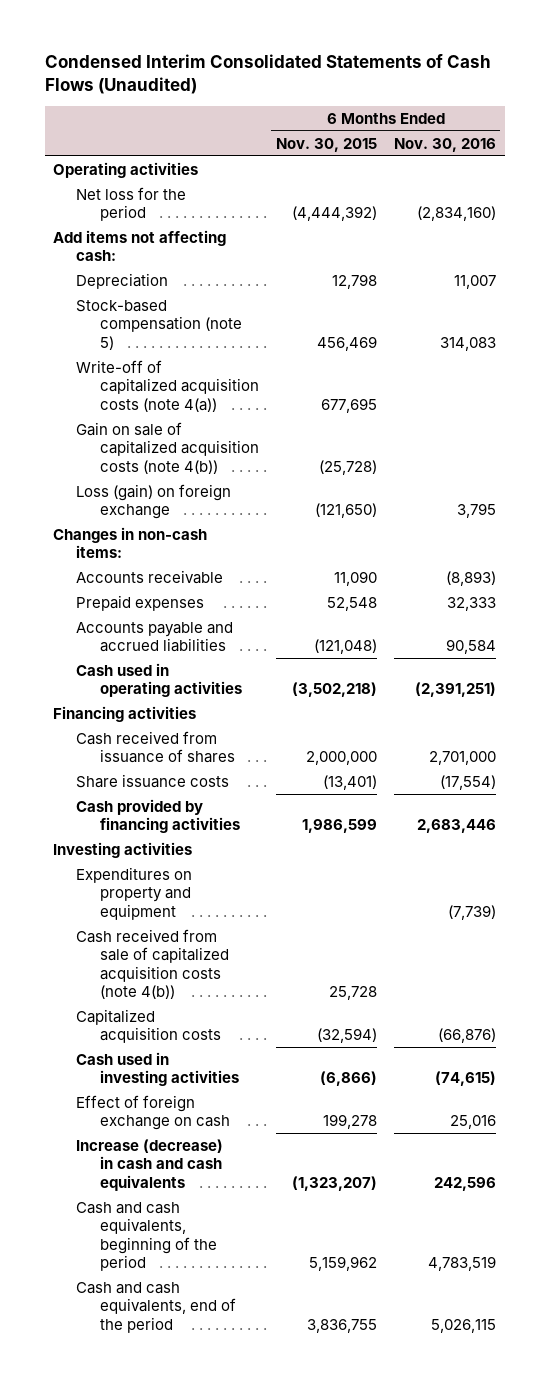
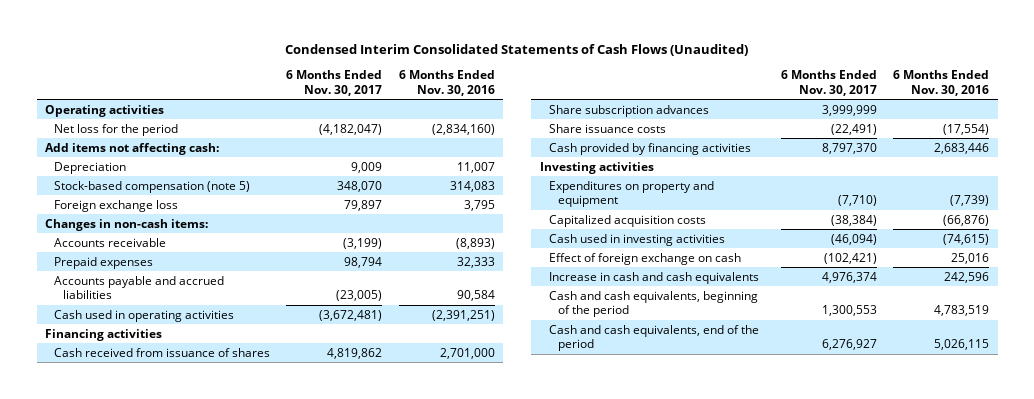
[275,137,377,152] Nov. 30, 2015 -> none
none -> [286,70,383,96] 6 Months Ended Nov. 30, 2017
[76,359,259,412] Write-off of capitalized acquisition costs (note 4(a)) -> none
[76,421,259,474] Gain on sale of capitalized acquisition costs (note 4(b)) -> none
[76,483,232,520] Loss (gain) on foreign exchange -> [53,199,178,212] Foreign exchange loss
none -> [548,104,709,117] Share subscription advances
[76,928,229,1000] Cash received from sale of capitalized acquisition costs (note 4(b)) -> none
[76,1138,224,1191] Increase (decrease) in cash and cash equivalents -> [548,271,759,284] Increase in cash and cash equivalents

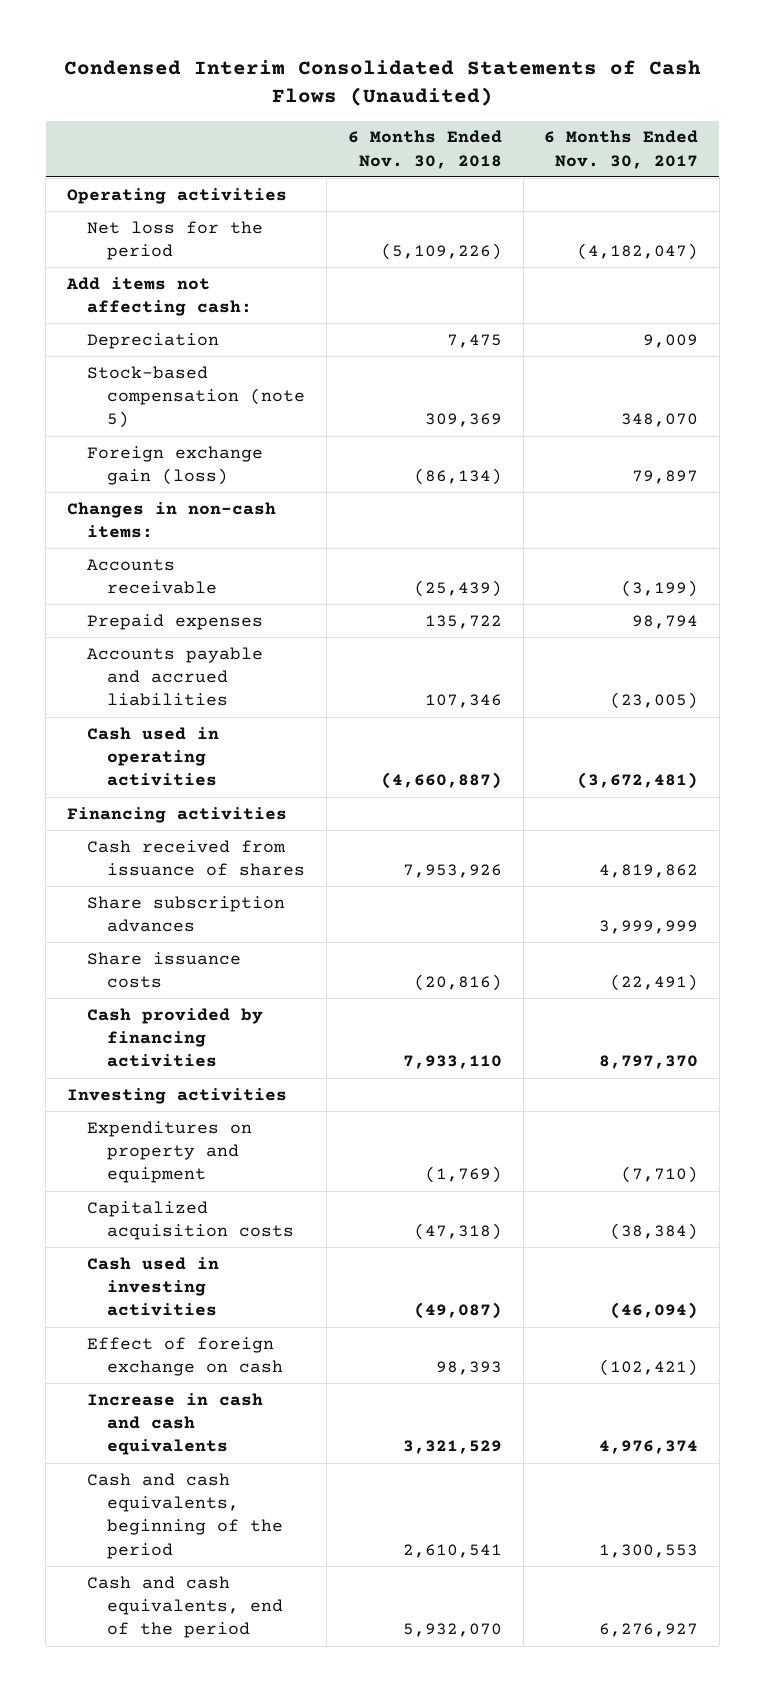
[398,70,495,96] 6 Months Ended Nov. 30, 2016 -> none
none -> [347,130,502,169] 6 Months Ended Nov. 30, 2018
[53,199,178,212] Foreign exchange loss -> [87,445,264,486] Foreign exchange gain (loss)

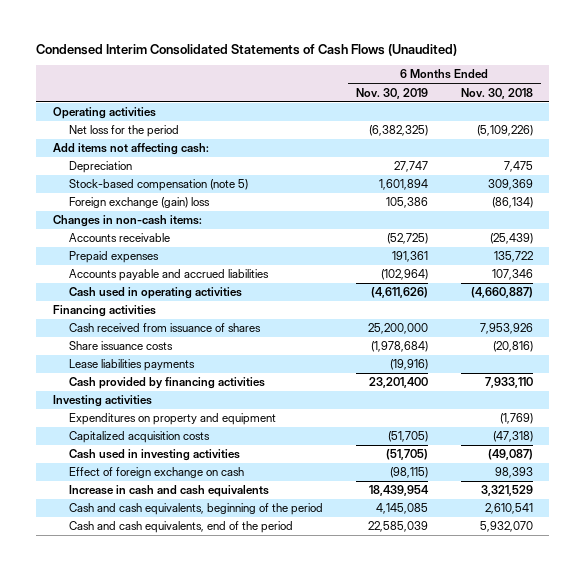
[544,130,699,169] 6 Months Ended Nov. 30, 2017 -> none
none -> [356,87,429,99] Nov. 30, 2019
[87,445,264,486] Foreign exchange gain (loss) -> [69,197,211,209] Foreign exchange (gain) loss
[87,895,286,933] Share subscription advances -> none
none -> [69,359,196,372] Lease liabilities payments

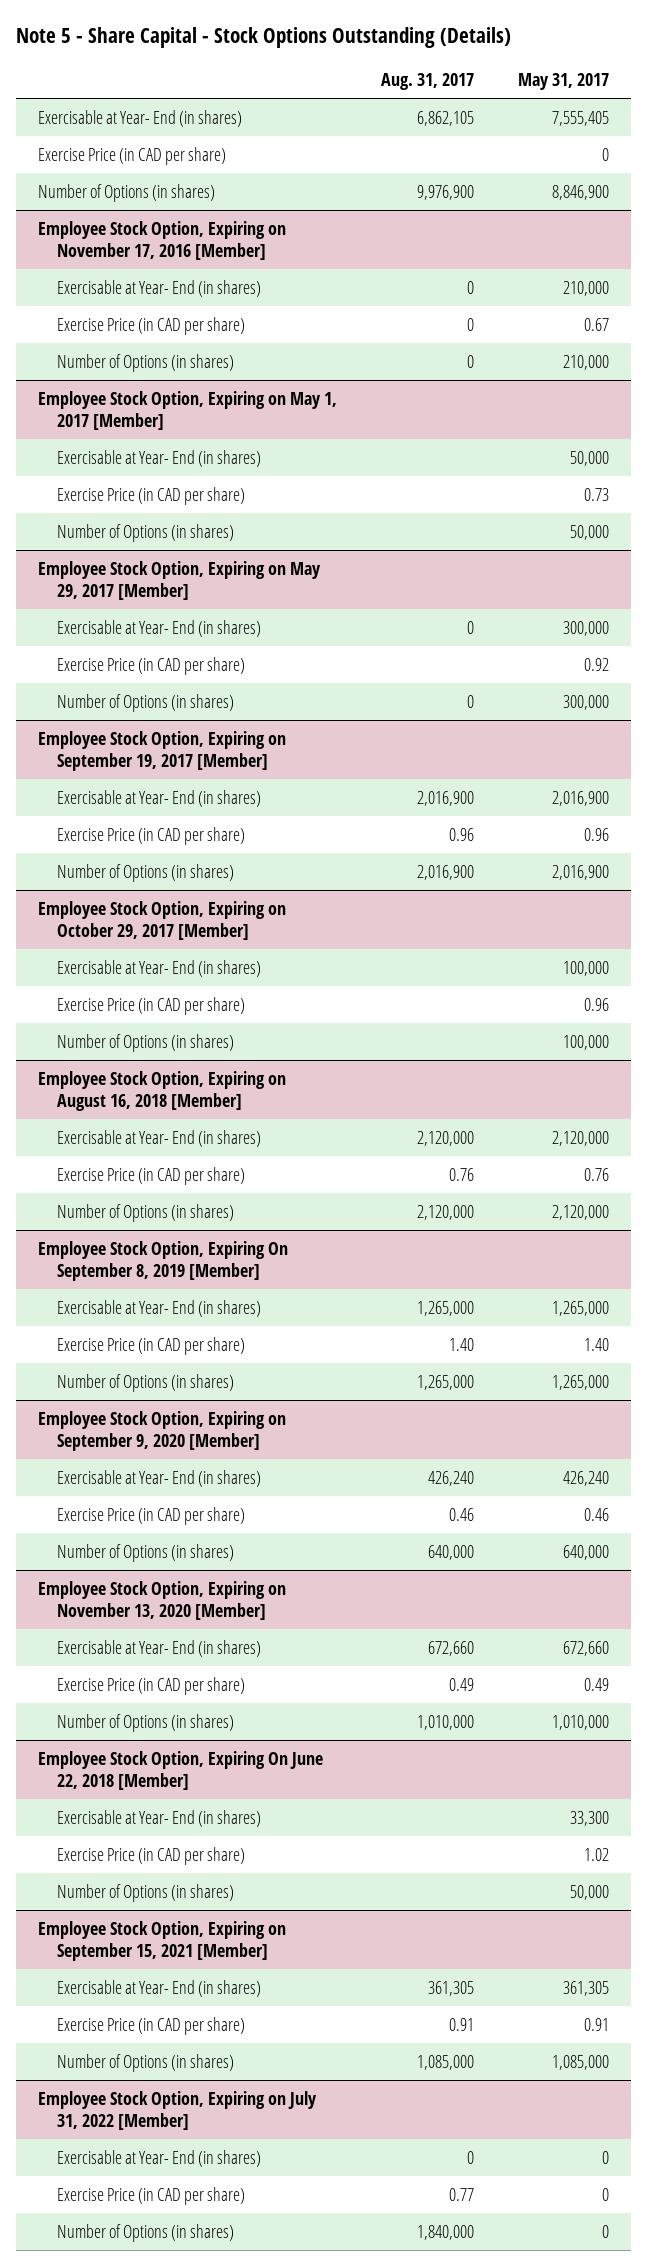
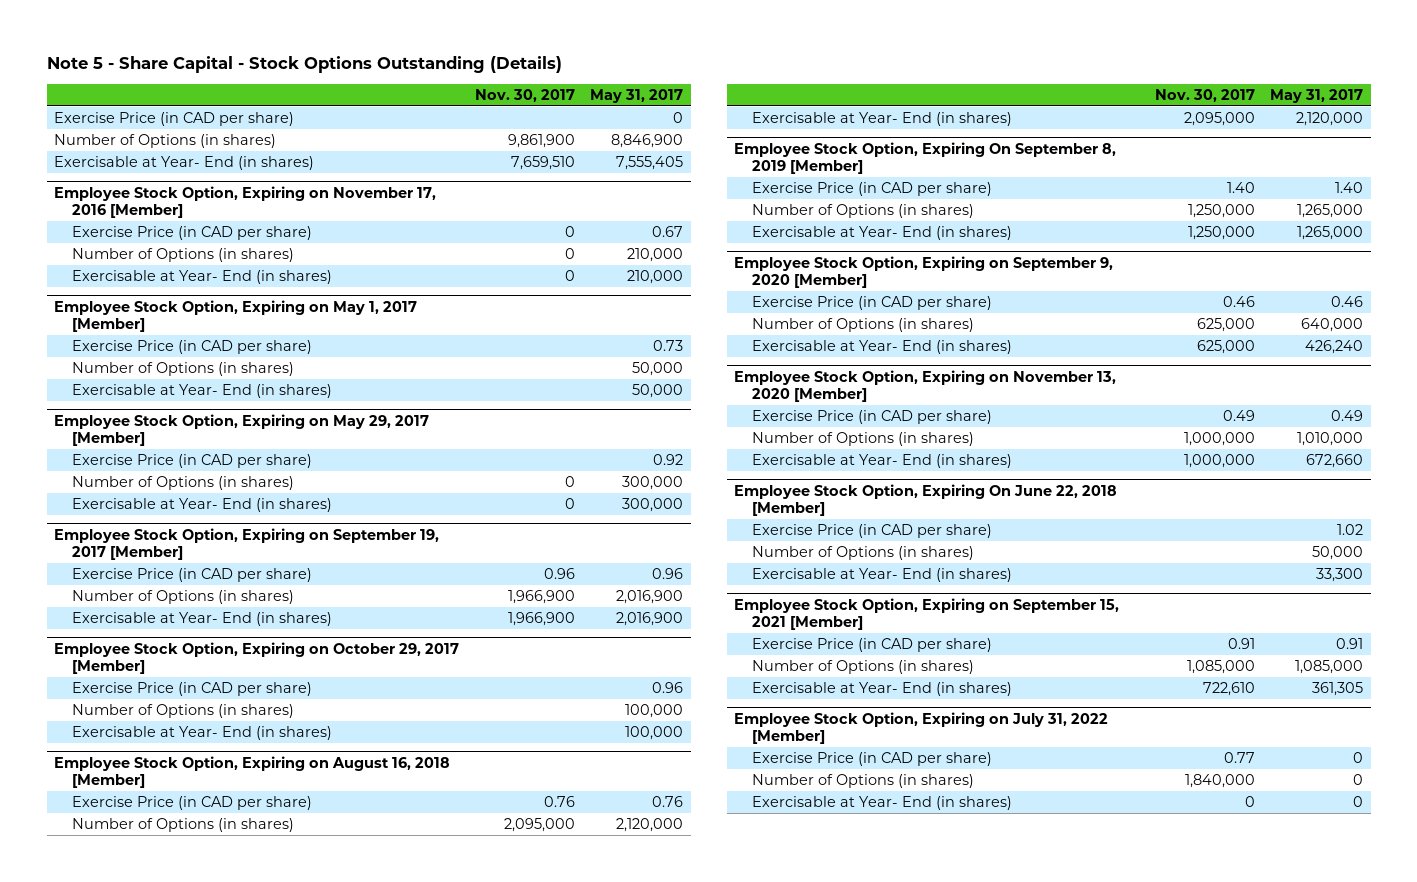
[380,73,474,91] Aug. 31, 2017 -> none
none -> [474,88,575,102] Nov. 30, 2017
[37,109,242,127] Exercisable at Year- End (in shares) -> [54,156,315,171] Exercisable at Year- End (in shares)
[56,279,261,297] Exercisable at Year- End (in shares) -> [71,270,332,285] Exercisable at Year- End (in shares)
[56,449,261,467] Exercisable at Year- End (in shares) -> [71,384,332,399] Exercisable at Year- End (in shares)
[56,619,261,637] Exercisable at Year- End (in shares) -> [71,498,332,513] Exercisable at Year- End (in shares)
[56,789,261,807] Exercisable at Year- End (in shares) -> [71,612,332,627] Exercisable at Year- End (in shares)
[56,959,261,977] Exercisable at Year- End (in shares) -> [71,726,332,741] Exercisable at Year- End (in shares)
[56,1129,261,1147] Exercisable at Year- End (in shares) -> [751,112,1012,127] Exercisable at Year- End (in shares)
[56,1299,261,1317] Exercisable at Year- End (in shares) -> [751,226,1012,241] Exercisable at Year- End (in shares)
[56,1469,261,1487] Exercisable at Year- End (in shares) -> [751,340,1012,355] Exercisable at Year- End (in shares)
[56,1639,261,1657] Exercisable at Year- End (in shares) -> [751,454,1012,469] Exercisable at Year- End (in shares)
[56,1809,261,1827] Exercisable at Year- End (in shares) -> [751,568,1012,583] Exercisable at Year- End (in shares)
[56,1979,261,1997] Exercisable at Year- End (in shares) -> [751,682,1012,697] Exercisable at Year- End (in shares)
[56,2149,261,2167] Exercisable at Year- End (in shares) -> [751,796,1012,811] Exercisable at Year- End (in shares)

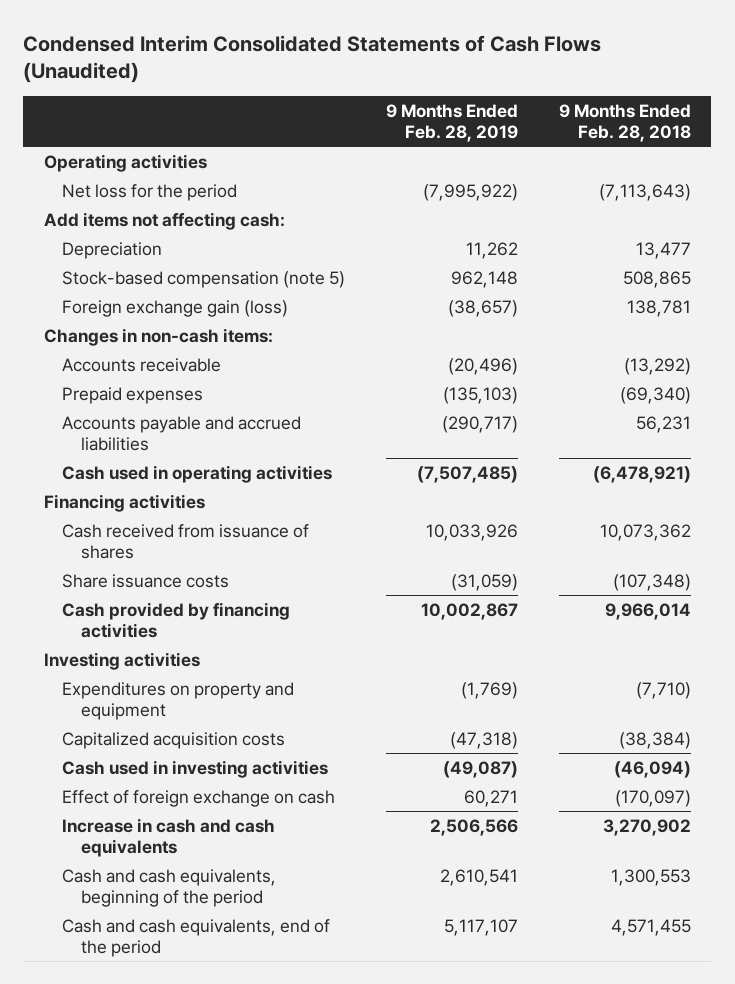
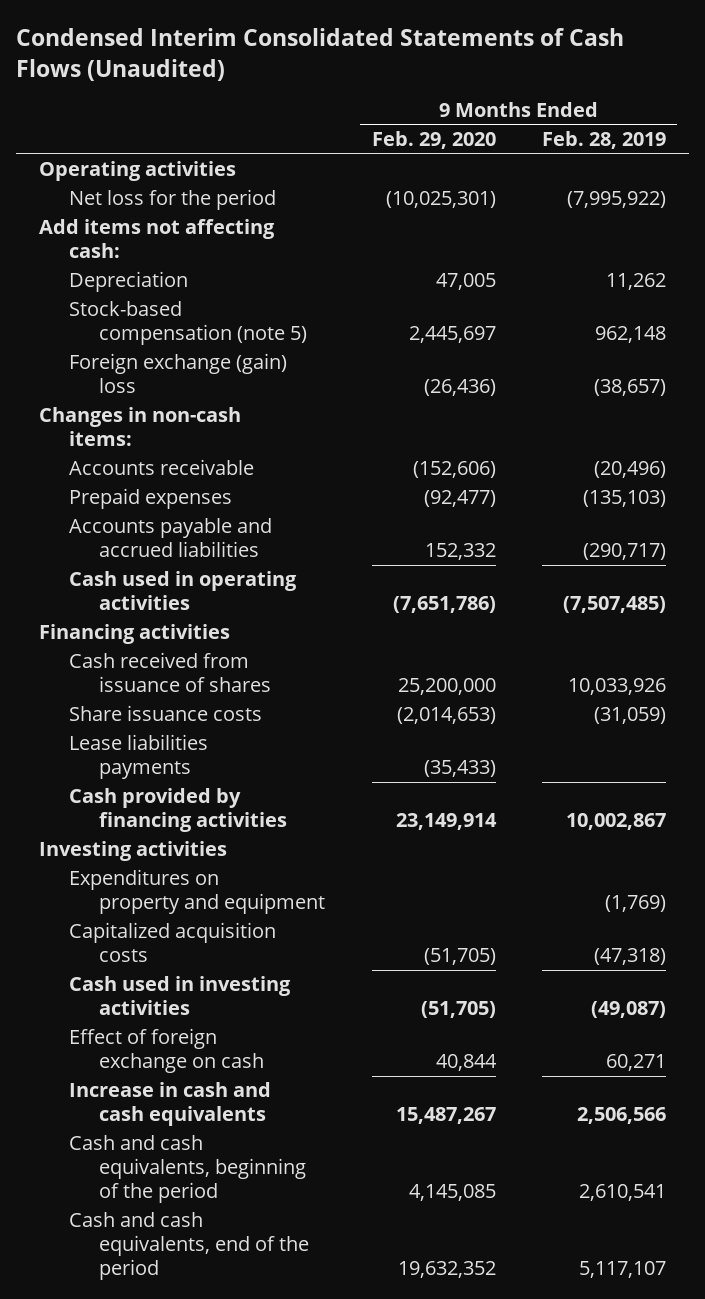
[558,103,691,143] 9 Months Ended Feb. 28, 2018 -> none
none -> [371,131,496,150] Feb. 29, 2020
[62,299,289,317] Foreign exchange gain (loss) -> [69,353,288,394] Foreign exchange (gain) loss
none -> [69,734,209,780] Lease liabilities payments

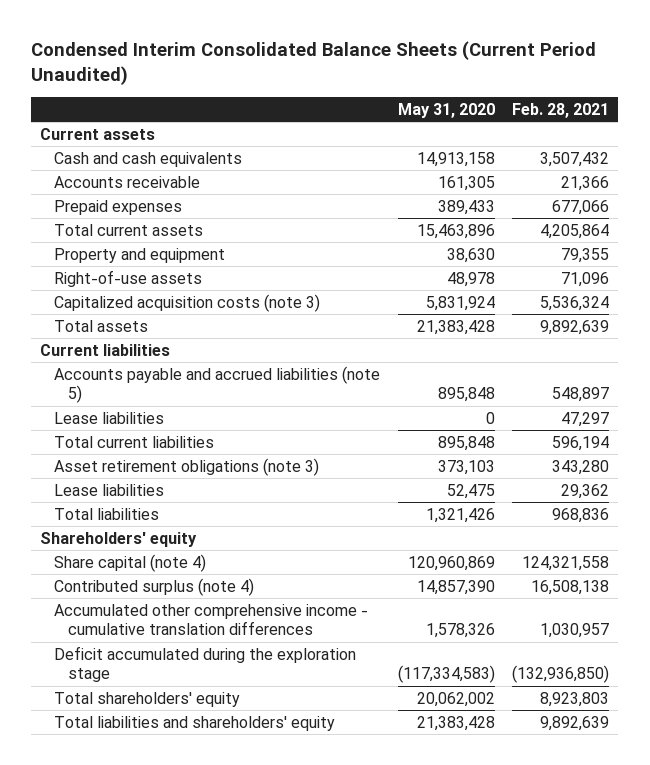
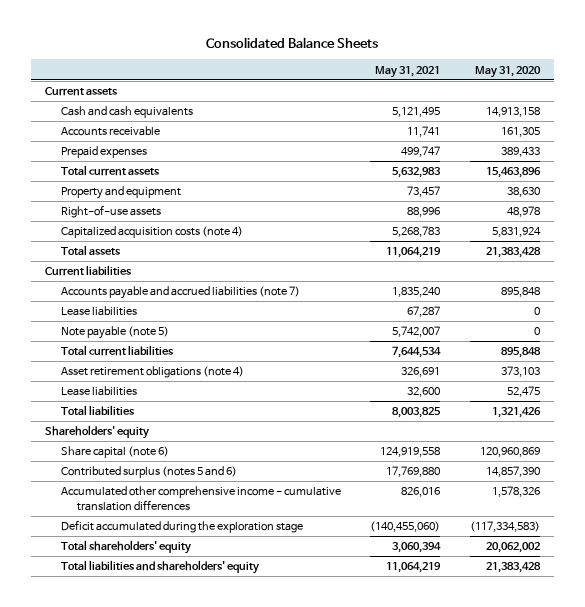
[31,41,597,86] Condensed Interim Consolidated Balance Sheets (Current Period Unaudited) -> [206,37,379,49] Consolidated Balance Sheets
[512,103,610,119] Feb. 28, 2021 -> none
none -> [375,65,441,78] May 31, 2021
[54,293,321,312] Capitalized acquisition costs (note 3) -> [61,226,244,239] Capitalized acquisition costs (note 4)
[54,365,381,404] Accounts payable and accrued liabilities (note 5) -> [61,286,301,300] Accounts payable and accrued liabilities (note 7)
none -> [61,326,170,340] Note payable (note 5)
[54,457,320,476] Asset retirement obligations (note 3) -> [61,366,245,379] Asset retirement obligations (note 4)
[54,553,207,572] Share capital (note 4) -> [61,446,170,459] Share capital (note 6)
[54,577,255,596] Contributed surplus (note 4) -> [61,466,238,479] Contributed surplus (notes 5 and 6)

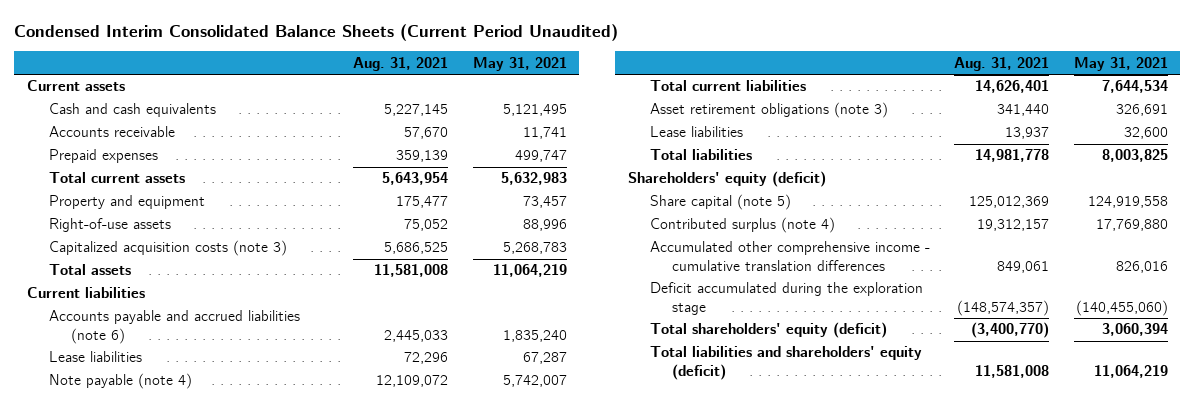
[206,37,379,49] Consolidated Balance Sheets -> [14,23,619,41] Condensed Interim Consolidated Balance Sheets (Current Period Unaudited)
[474,65,541,78] May 31, 2020 -> none
none -> [353,56,449,71] Aug. 31, 2021
[61,226,244,239] Capitalized acquisition costs (note 4) -> [49,240,288,257] Capitalized acquisition costs (note 3)
[61,286,301,300] Accounts payable and accrued liabilities (note 7) -> [49,310,301,344] Accounts payable and accrued liabilities (note 6)
[61,326,170,340] Note payable (note 5) -> [49,373,193,390] Note payable (note 4)
[61,366,245,379] Asset retirement obligations (note 4) -> [649,102,888,119] Asset retirement obligations (note 3)
[45,425,150,440] Shareholders' equity -> [627,171,826,188] Shareholders' equity (deficit)
[61,446,170,459] Share capital (note 6) -> [649,194,791,211] Share capital (note 5)
[61,466,238,479] Contributed surplus (notes 5 and 6) -> [649,217,835,234] Contributed surplus (note 4)
[61,540,192,555] Total shareholders' equity -> [649,322,887,339] Total shareholders' equity (deficit)
[61,560,260,575] Total liabilities and shareholders' equity -> [649,346,922,380] Total liabilities and shareholders' equity (deficit)

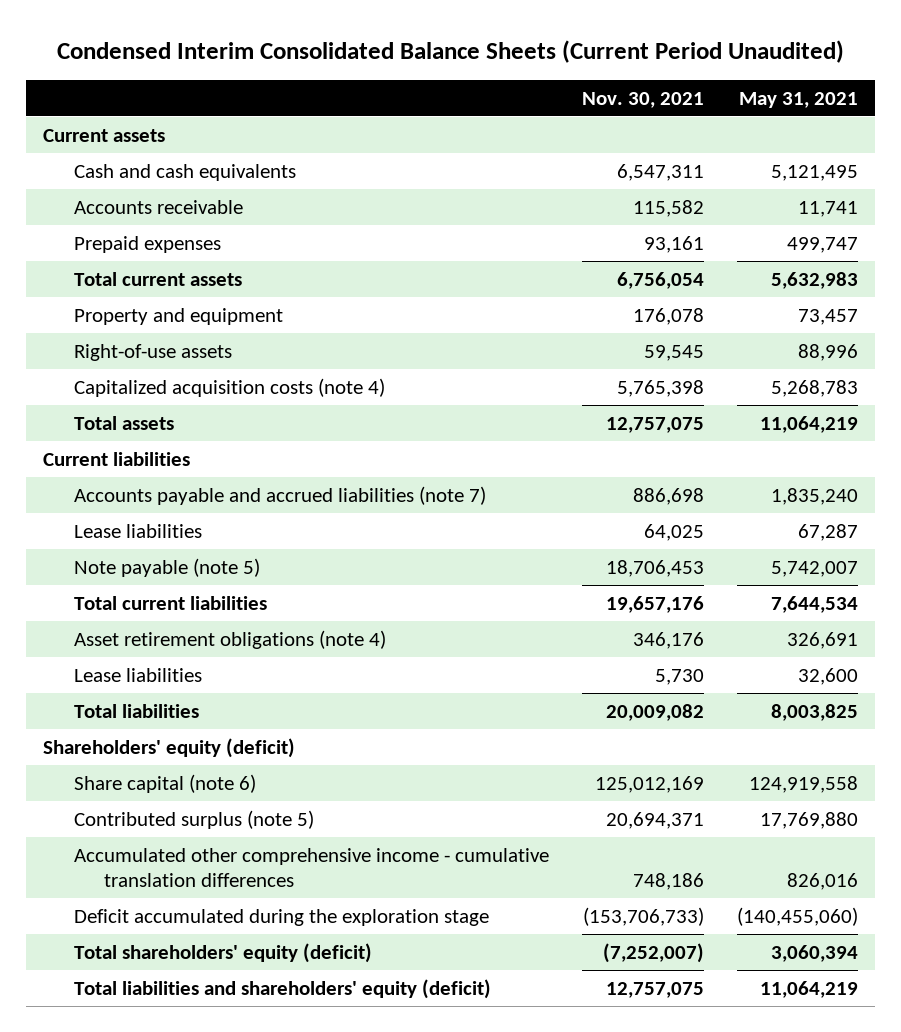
[353,56,449,71] Aug. 31, 2021 -> none
none -> [582,91,705,108] Nov. 30, 2021
[49,240,288,257] Capitalized acquisition costs (note 3) -> [73,377,385,397] Capitalized acquisition costs (note 4)
[49,310,301,344] Accounts payable and accrued liabilities (note 6) -> [73,485,486,505] Accounts payable and accrued liabilities (note 7)
[49,373,193,390] Note payable (note 4) -> [73,557,260,577] Note payable (note 5)
[649,102,888,119] Asset retirement obligations (note 3) -> [73,629,386,649] Asset retirement obligations (note 4)
[649,194,791,211] Share capital (note 5) -> [73,773,256,793] Share capital (note 6)
[649,217,835,234] Contributed surplus (note 4) -> [73,809,314,829] Contributed surplus (note 5)

